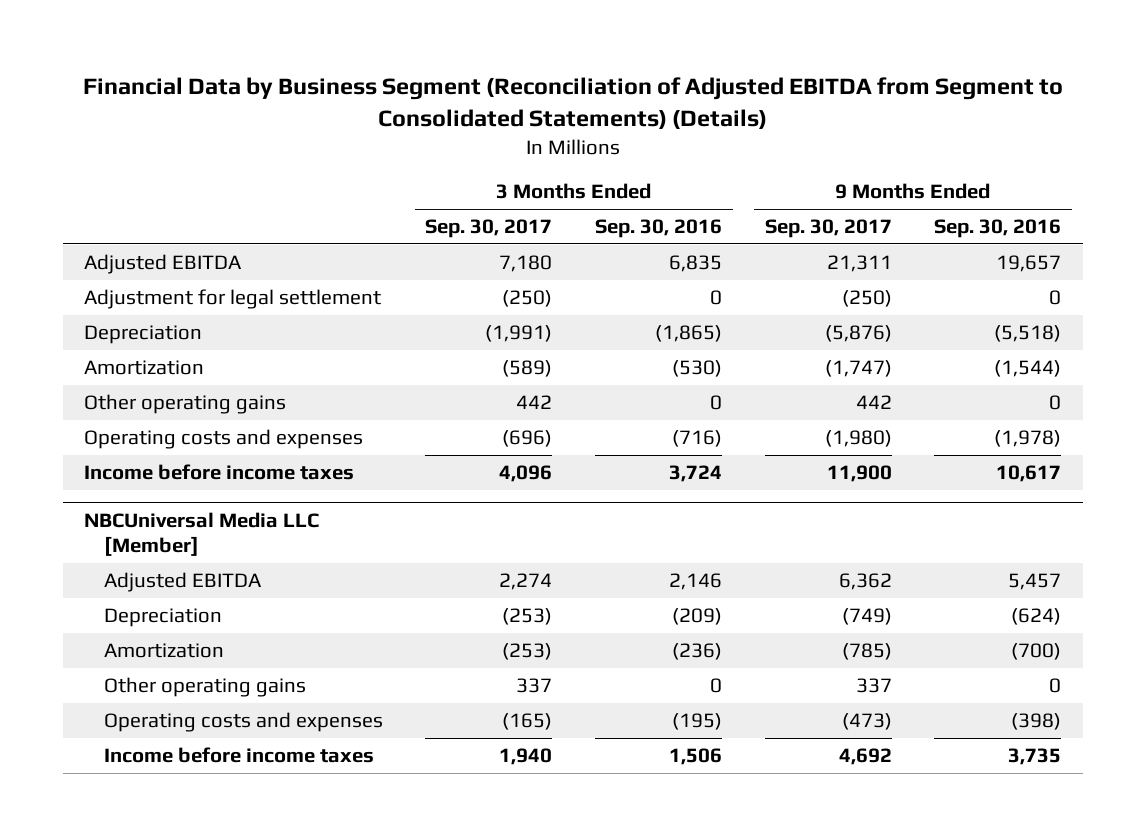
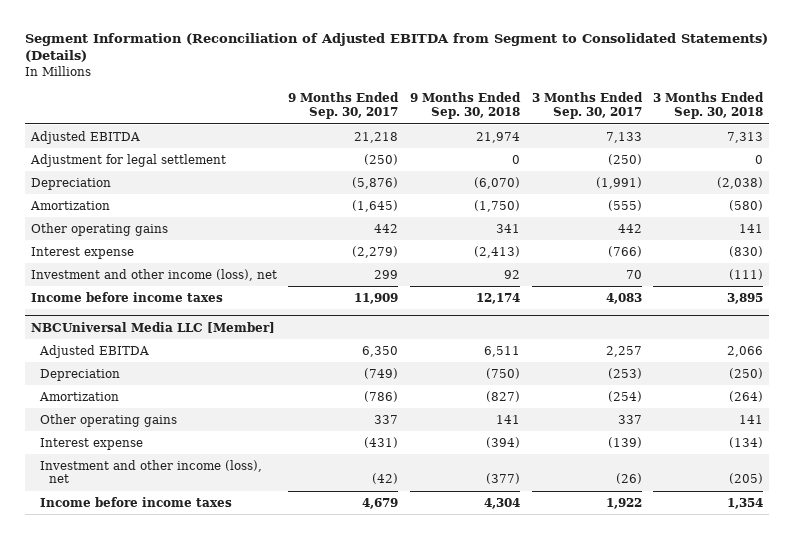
[82,77,1063,130] Financial Data by Business Segment (Reconciliation of Adjusted EBITDA from Segment to Consolidated Statements) (Details) -> [25,32,769,63] Segment Information (Reconciliation of Adjusted EBITDA from Segment to Consolidated Statements) (Details)
[595,219,723,239] Sep. 30, 2016 -> none
[934,219,1062,239] Sep. 30, 2016 -> none
none -> [410,92,522,120] 9 Months Ended Sep. 30, 2018
none -> [653,92,765,120] 3 Months Ended Sep. 30, 2018
[499,255,553,273] 7,180 -> [605,131,642,143] 7,133
[826,255,892,273] 21,311 -> [354,131,399,143] 21,218
[502,360,553,378] (589) -> [607,199,642,211] (555)
[824,360,892,378] (1,747) -> [352,199,399,212] (1,645)
[83,429,363,450] Operating costs and expenses -> none
none -> [30,246,134,259] Interest expense
none -> [30,268,277,281] Investment and other income (loss), net
[499,465,553,483] 4,096 -> [605,292,642,304] 4,083
[826,465,892,483] 11,900 -> [354,292,399,304] 11,909
[499,573,553,591] 2,274 -> [605,345,642,357] 2,257
[838,573,892,591] 6,362 -> [362,345,399,357] 6,350
[502,643,553,661] (253) -> [607,390,642,402] (254)
[841,643,892,661] (785) -> [364,390,399,402] (786)
[103,712,383,733] Operating costs and expenses -> none
none -> [39,437,143,450] Interest expense
none -> [39,459,262,484] Investment and other income (loss), net
[499,748,553,766] 1,940 -> [605,497,642,509] 1,922
[838,748,892,766] 4,692 -> [362,497,399,509] 4,679

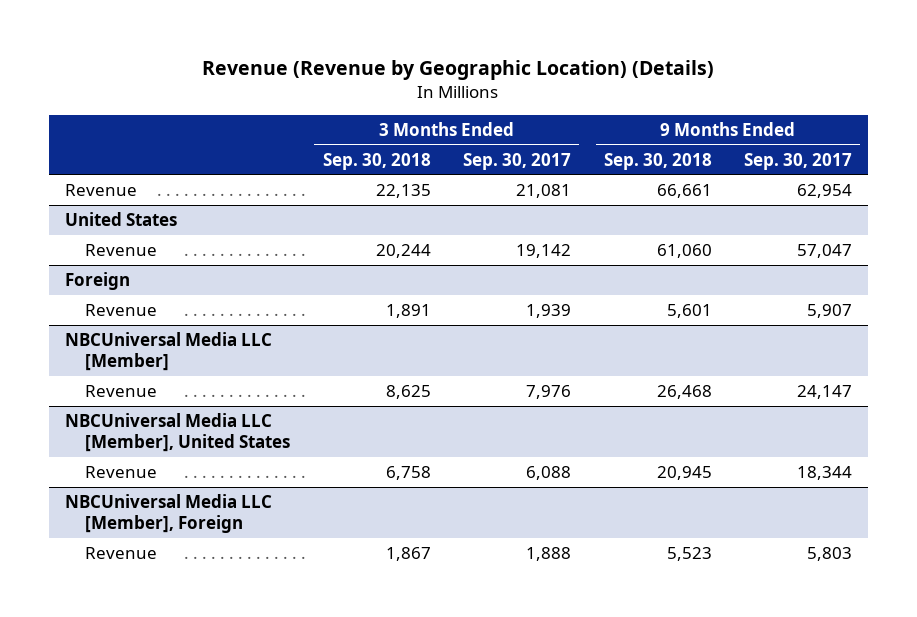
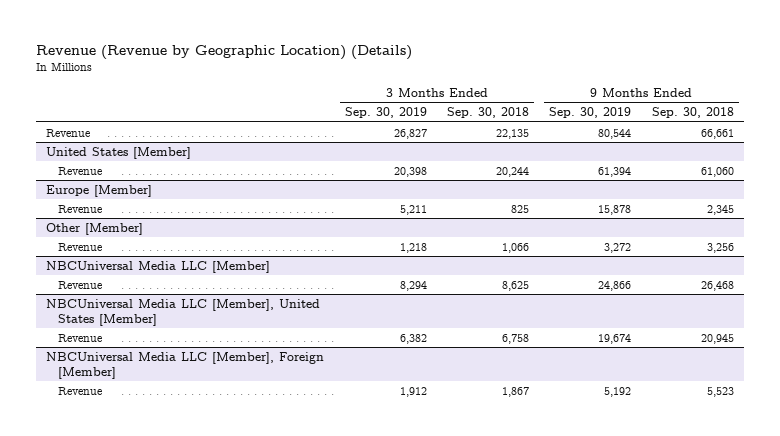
[463,152,572,170] Sep. 30, 2017 -> none
[744,152,853,170] Sep. 30, 2017 -> none
none -> [344,107,427,119] Sep. 30, 2019
none -> [549,107,632,119] Sep. 30, 2019
[64,211,177,226] United States -> [46,146,192,159] United States [Member]
[64,271,130,290] Foreign -> none
none -> [46,184,153,197] Europe [Member]
[385,303,431,318] 1,891 -> [510,204,529,213] 825
[666,303,712,318] 5,601 -> [706,204,734,215] 2,345
none -> [46,222,144,235] Other [Member]
none -> [58,242,103,251] Revenue
[64,412,291,453] NBCUniversal Media LLC [Member], United States -> [46,298,321,326] NBCUniversal Media LLC [Member], United States [Member]
[64,493,272,534] NBCUniversal Media LLC [Member], Foreign -> [46,351,325,379] NBCUniversal Media LLC [Member], Foreign [Member]

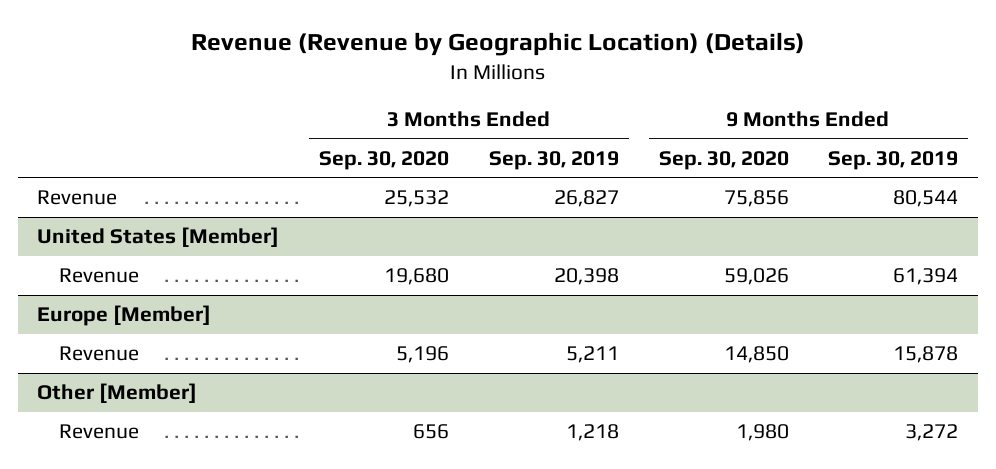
[446,107,529,119] Sep. 30, 2018 -> none
[651,107,734,119] Sep. 30, 2018 -> none
none -> [319,150,450,170] Sep. 30, 2020
none -> [658,150,789,170] Sep. 30, 2020
[46,260,271,273] NBCUniversal Media LLC [Member] -> none
[58,280,103,289] Revenue -> none
[46,298,321,326] NBCUniversal Media LLC [Member], United States [Member] -> none
[58,333,103,342] Revenue -> none
[46,351,325,379] NBCUniversal Media LLC [Member], Foreign [Member] -> none
[58,386,103,395] Revenue -> none

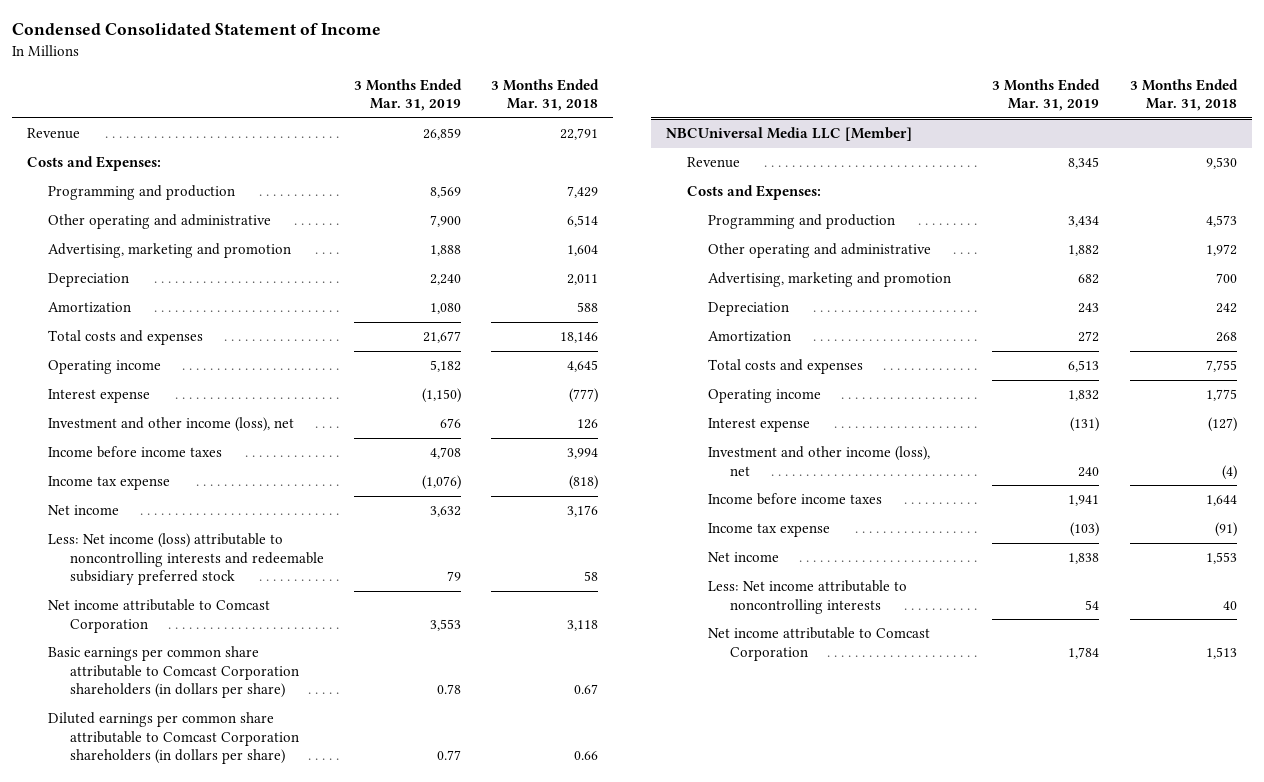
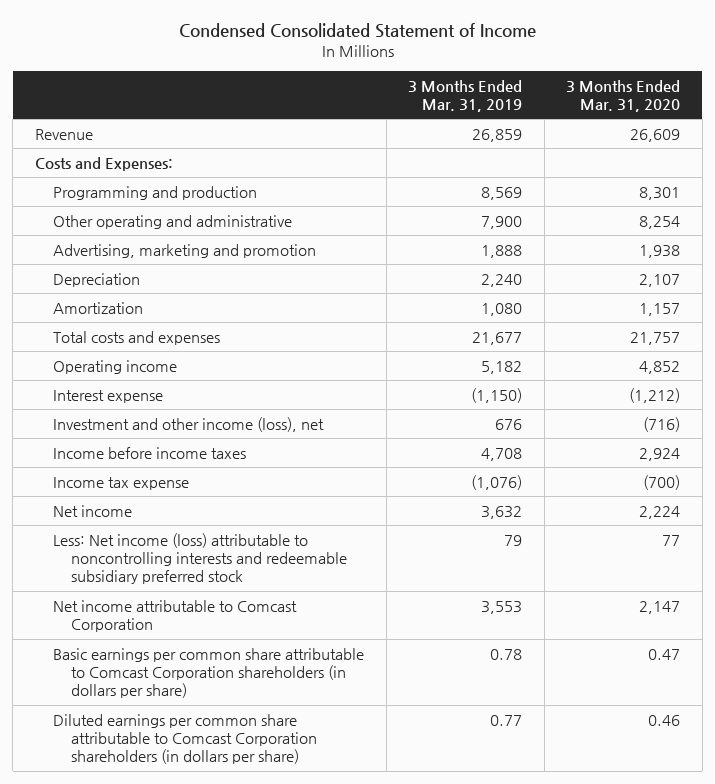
[490,78,599,112] 3 Months Ended Mar. 31, 2018 -> none
none -> [566,79,681,112] 3 Months Ended Mar. 31, 2020
[665,127,912,142] NBCUniversal Media LLC [Member] -> none
[686,157,740,169] Revenue -> none
[686,185,821,201] Costs and Expenses: -> none
[708,214,896,230] Programming and production -> none
[708,243,932,259] Other operating and administrative -> none
[708,272,952,288] Advertising, marketing and promotion -> none
[708,302,790,317] Depreciation -> none
[708,331,792,343] Amortization -> none
[708,359,864,375] Total costs and expenses -> none
[708,389,822,404] Operating income -> none
[708,418,811,433] Interest expense -> none
[708,446,931,476] Investment and other income (loss), net -> none
[708,493,883,506] Income before income taxes -> none
[708,523,831,538] Income tax expense -> none
[708,552,780,563] Net income -> none
[708,580,908,614] Less: Net income attributable to noncontrolling interests -> none
[708,627,931,661] Net income attributable to Comcast Corporation -> none

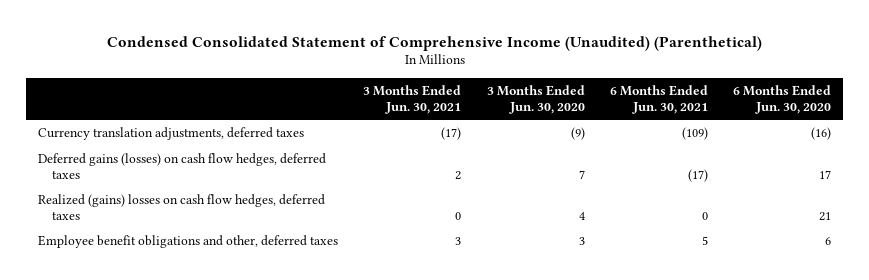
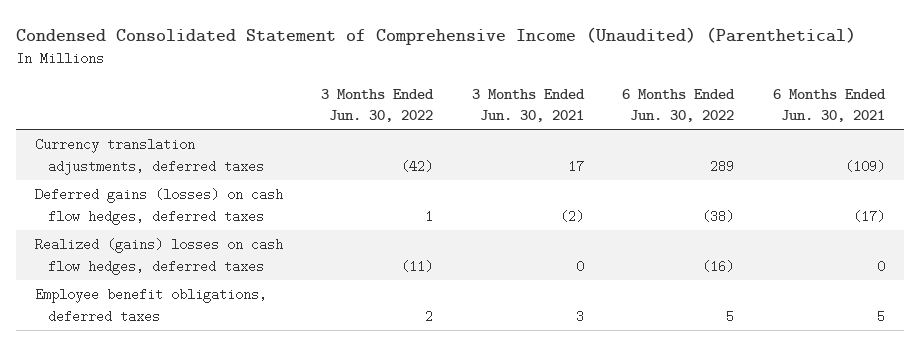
[486,84,585,114] 3 Months Ended Jun. 30, 2020 -> none
[732,84,831,114] 6 Months Ended Jun. 30, 2020 -> none
none -> [321,88,435,122] 3 Months Ended Jun. 30, 2022
none -> [622,88,736,122] 6 Months Ended Jun. 30, 2022
[441,127,462,141] (17) -> [567,159,584,173] 17
[455,170,462,180] 2 -> [559,209,584,223] (2)
[38,235,339,249] Employee benefit obligations and other, deferred taxes -> [34,288,267,323] Employee benefit obligations, deferred taxes

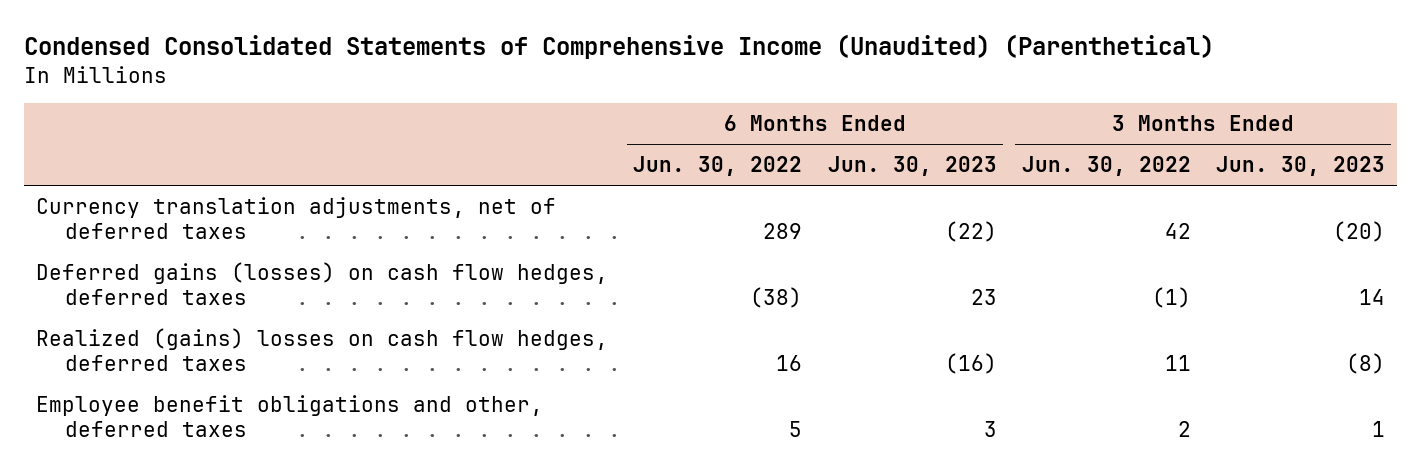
[15,26,856,45] Condensed Consolidated Statement of Comprehensive Income (Unaudited) (Parenthetical) -> [23,34,1214,60] Condensed Consolidated Statements of Comprehensive Income (Unaudited) (Parenthetical)
[471,88,585,122] 3 Months Ended Jun. 30, 2021 -> none
[772,88,886,122] 6 Months Ended Jun. 30, 2021 -> none
none -> [827,156,997,177] Jun. 30, 2023
none -> [1215,156,1385,177] Jun. 30, 2023
[34,138,264,175] Currency translation adjustments, deferred taxes -> [36,196,557,240] Currency translation adjustments, net of deferred taxes
[401,159,434,173] (42) -> [1164,223,1191,240] 42
[425,209,434,223] 1 -> [1151,287,1191,309] (1)
[401,259,434,273] (11) -> [1164,355,1191,372] 11
[702,259,735,273] (16) -> [776,355,803,372] 16
[34,288,267,323] Employee benefit obligations, deferred taxes -> [36,394,544,438] Employee benefit obligations and other, deferred taxes

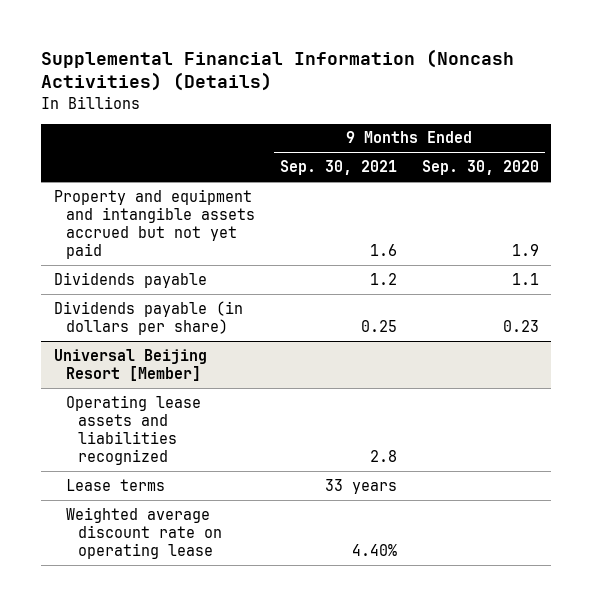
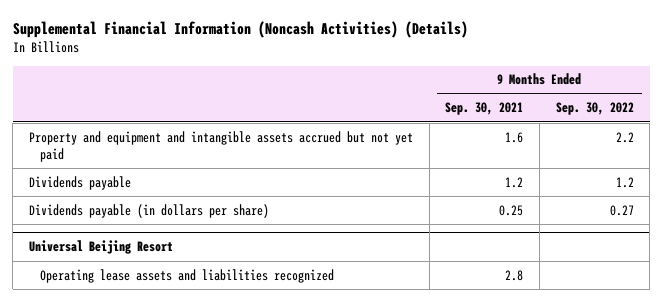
[421,160,539,176] Sep. 30, 2020 -> none
none -> [555,102,634,116] Sep. 30, 2022
[53,348,207,382] Universal Beijing Resort [Member] -> [29,240,174,255] Universal Beijing Resort
[66,478,166,491] Lease terms -> none
[66,506,223,560] Weighted average discount rate on operating lease -> none

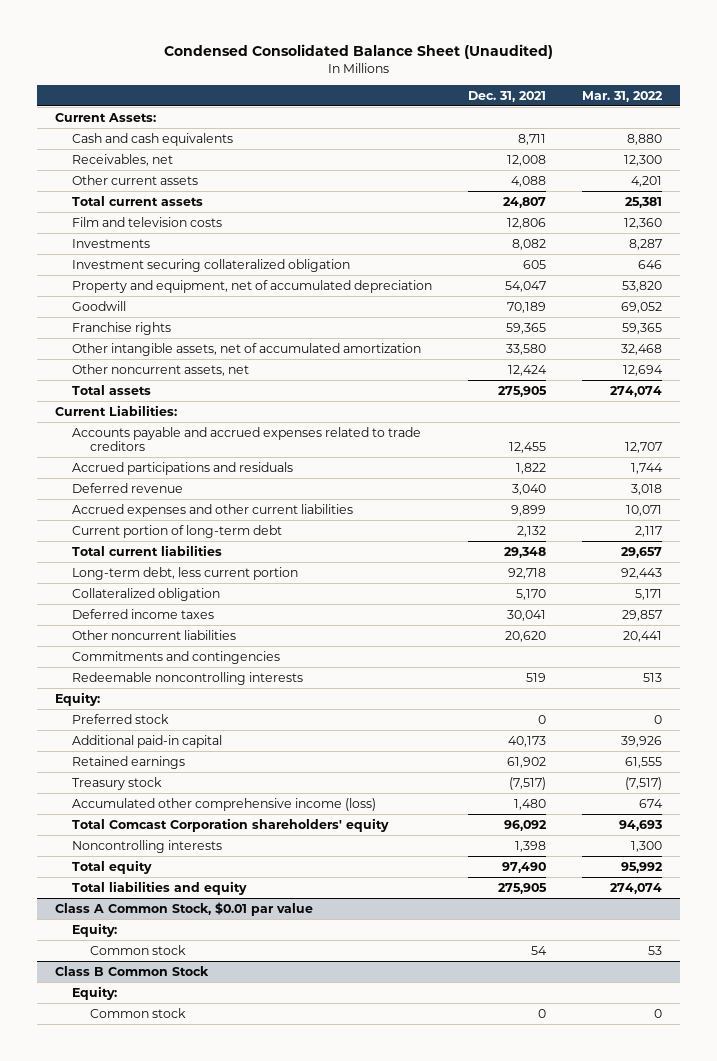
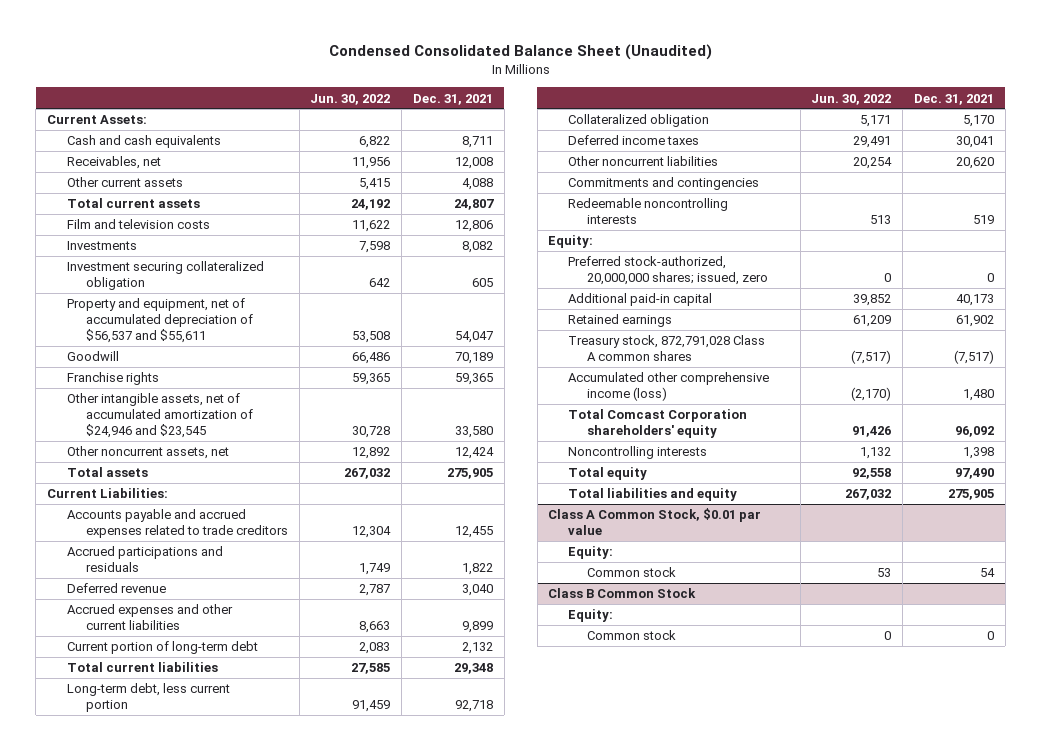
[582,90,664,102] Mar. 31, 2022 -> none
none -> [310,93,391,105] Jun. 30, 2022
[72,279,433,293] Property and equipment, net of accumulated depreciation -> [66,298,253,343] Property and equipment, net of accumulated depreciation of $56,537 and $55,611
[72,342,422,356] Other intangible assets, net of accumulated amortization -> [66,393,253,438] Other intangible assets, net of accumulated amortization of $24,946 and $23,545
[72,713,170,724] Preferred stock -> [567,256,768,285] Preferred stock-authorized, 20,000,000 shares; issued, zero
[72,776,163,790] Treasury stock -> [567,335,765,361] Treasury stock, 872,791,028 Class A common shares

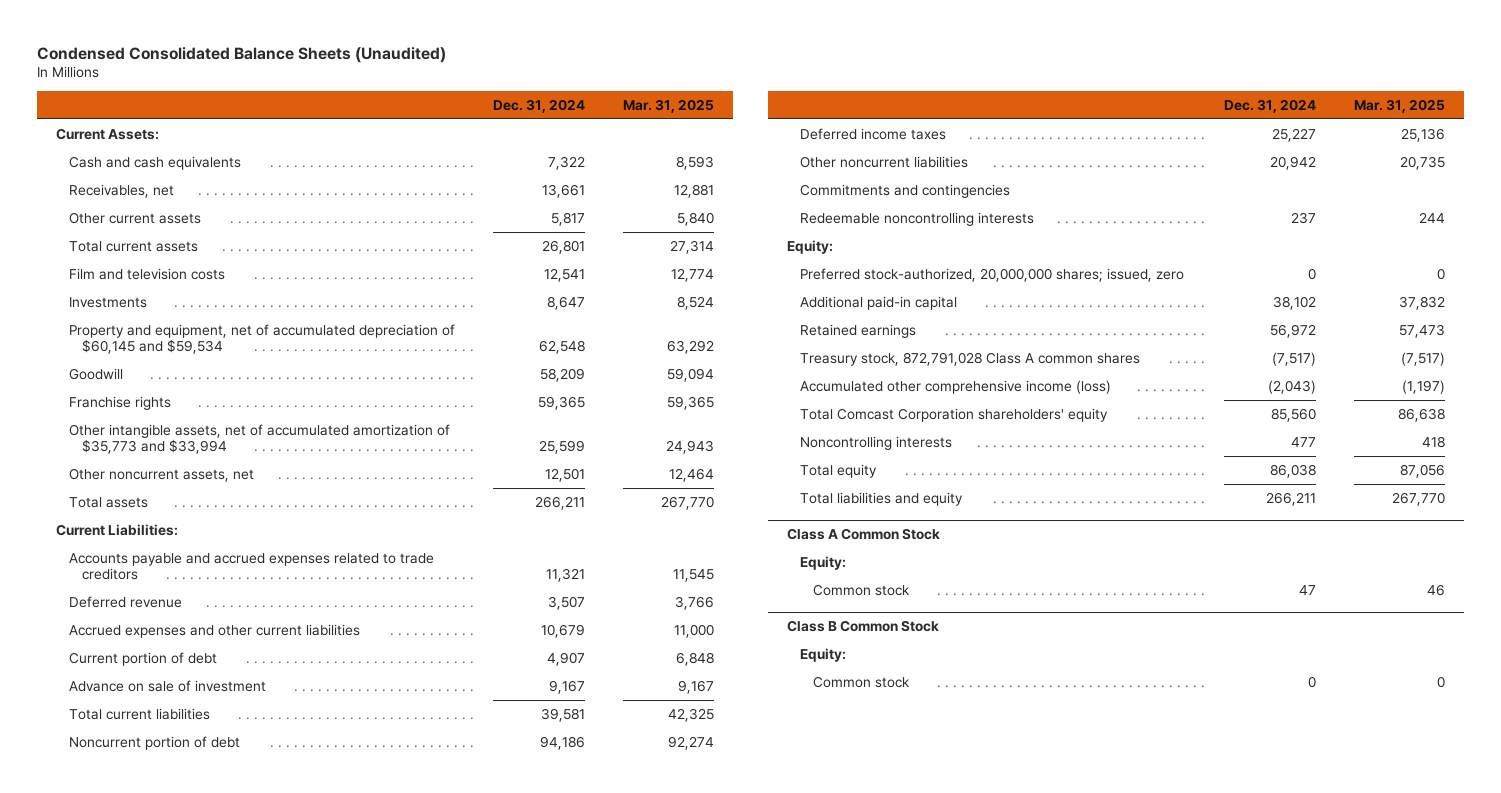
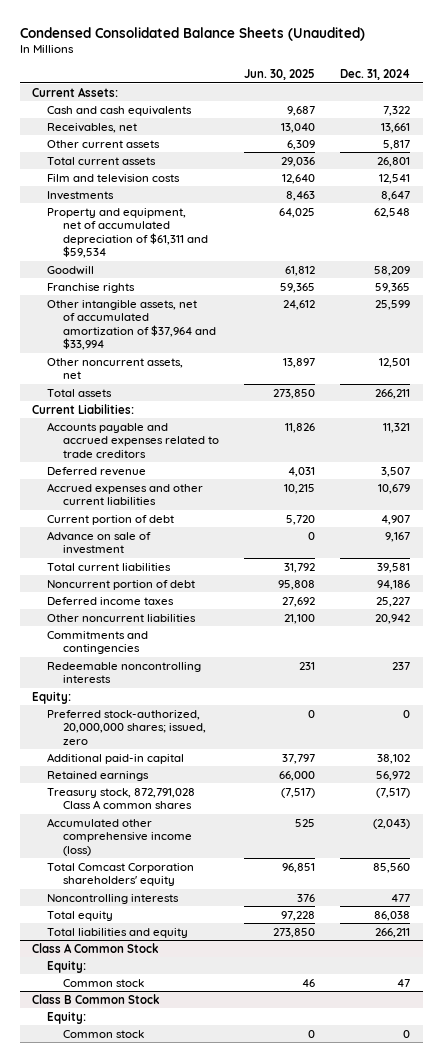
[623,98,715,113] Mar. 31, 2025 -> none
none -> [243,68,315,80] Jun. 30, 2025
[69,323,456,355] Property and equipment, net of accumulated depreciation of $60,145 and $59,534 -> [47,207,208,259] Property and equipment, net of accumulated depreciation of $61,311 and $59,534
[69,423,451,455] Other intangible assets, net of accumulated amortization of $35,773 and $33,994 -> [47,299,216,351] Other intangible assets, net of accumulated amortization of $37,964 and $33,994

